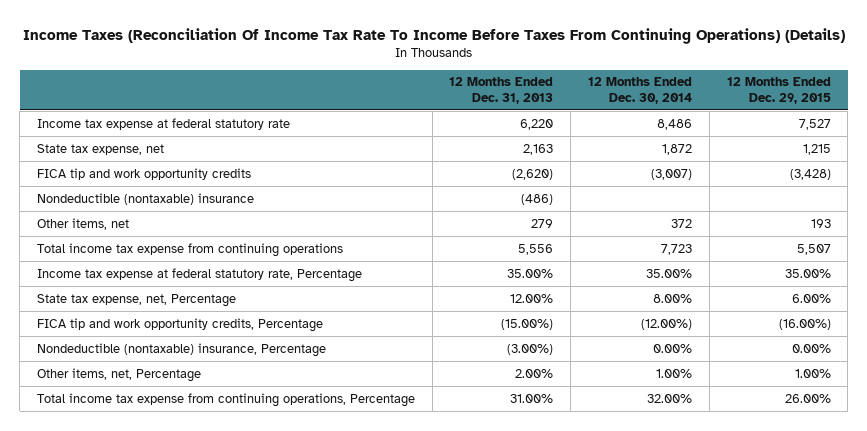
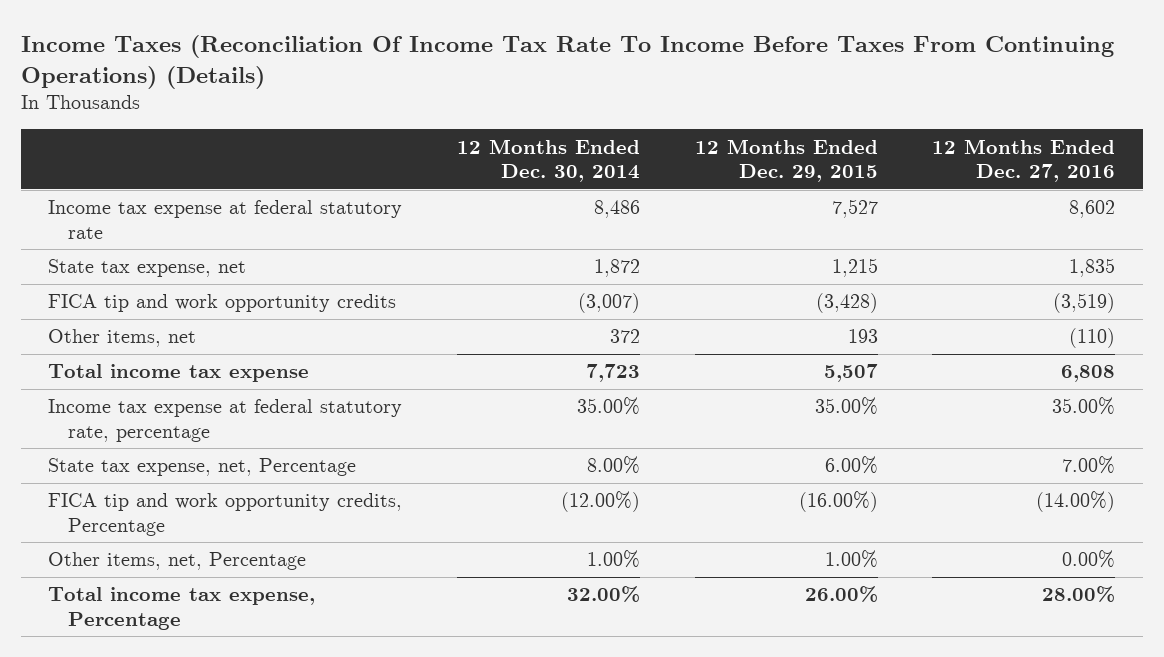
[449,77,554,104] 12 Months Ended Dec. 31, 2013 -> none
none -> [932,138,1116,183] 12 Months Ended Dec. 27, 2016
[36,192,254,205] Nondeductible (nontaxable) insurance -> none
[36,242,343,257] Total income tax expense from continuing operations -> [48,364,310,383] Total income tax expense
[36,267,362,282] Income tax expense at federal statutory rate, Percentage -> [48,399,403,442] Income tax expense at federal statutory rate, percentage
[36,342,326,357] Nondeductible (nontaxable) insurance, Percentage -> none
[36,392,415,407] Total income tax expense from continuing operations, Percentage -> [48,587,316,630] Total income tax expense, Percentage

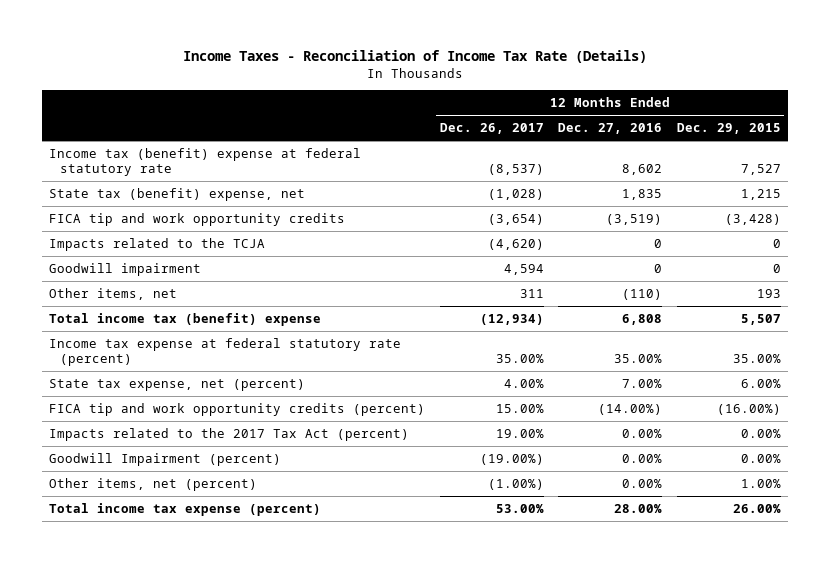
[20,34,1114,89] Income Taxes (Reconciliation Of Income Tax Rate To Income Before Taxes From Continuing Operations) (Details) -> [183,50,648,64] Income Taxes - Reconciliation of Income Tax Rate (Details)
[456,138,640,183] 12 Months Ended Dec. 30, 2014 -> none
none -> [439,123,544,135] Dec. 26, 2017
[48,200,403,239] Income tax expense at federal statutory rate -> [49,147,362,177] Income tax (benefit) expense at federal statutory rate
[48,259,247,278] State tax expense, net -> [49,187,306,201] State tax (benefit) expense, net
none -> [49,237,266,251] Impacts related to the TCJA
none -> [49,262,202,276] Goodwill impairment
[48,364,310,383] Total income tax expense -> [49,312,322,326] Total income tax (benefit) expense
[48,399,403,442] Income tax expense at federal statutory rate, percentage -> [49,337,402,367] Income tax expense at federal statutory rate (percent)
[48,458,357,477] State tax expense, net, Percentage -> [49,378,306,391] State tax expense, net (percent)
[48,493,403,536] FICA tip and work opportunity credits, Percentage -> [49,402,426,416] FICA tip and work opportunity credits (percent)
none -> [49,427,410,441] Impacts related to the 2017 Tax Act (percent)
none -> [49,452,282,466] Goodwill Impairment (percent)
[48,552,307,571] Other items, net, Percentage -> [49,477,258,491] Other items, net (percent)
[48,587,316,630] Total income tax expense, Percentage -> [49,502,322,516] Total income tax expense (percent)

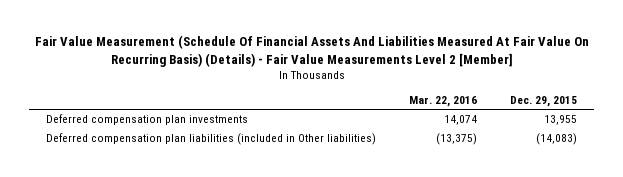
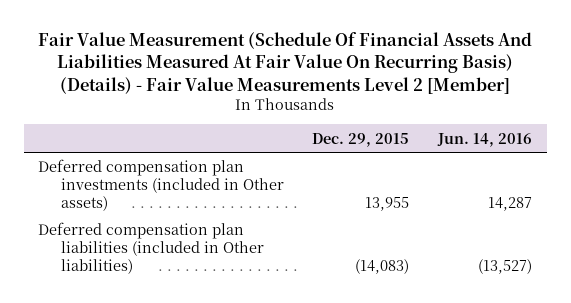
[409,95,478,107] Mar. 22, 2016 -> none
none -> [437,132,533,147] Jun. 14, 2016
[45,114,248,126] Deferred compensation plan investments -> [38,159,284,211] Deferred compensation plan investments (included in Other assets)

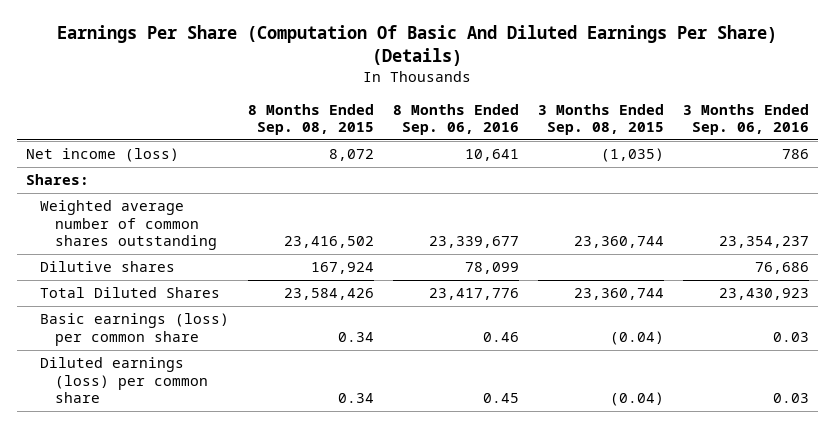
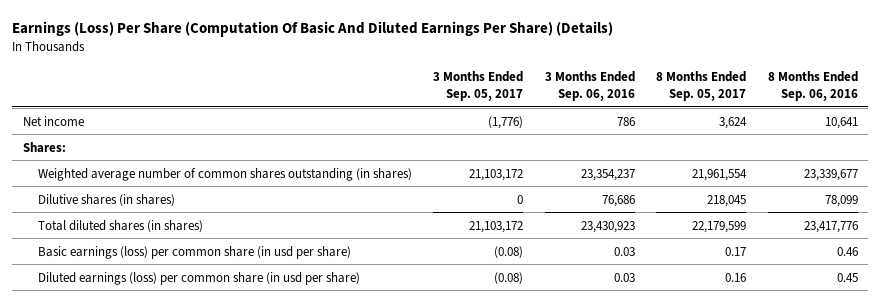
[57,25,778,67] Earnings Per Share (Computation Of Basic And Diluted Earnings Per Share) (Details) -> [12,20,614,37] Earnings (Loss) Per Share (Computation Of Basic And Diluted Earnings Per Share) (Details)
[248,103,375,136] 8 Months Ended Sep. 08, 2015 -> none
[537,103,664,136] 3 Months Ended Sep. 08, 2015 -> none
none -> [433,71,524,101] 3 Months Ended Sep. 05, 2017
none -> [656,71,747,101] 8 Months Ended Sep. 05, 2017
[26,148,180,163] Net income (loss) -> [22,115,84,126] Net income
[40,200,217,251] Weighted average number of common shares outstanding -> [38,167,413,181] Weighted average number of common shares outstanding (in shares)
[40,261,176,273] Dilutive shares -> [38,193,176,206] Dilutive shares (in shares)
[40,287,221,299] Total Diluted Shares -> [38,219,204,232] Total diluted shares (in shares)
[40,313,230,346] Basic earnings (loss) per common share -> [38,245,352,259] Basic earnings (loss) per common share (in usd per share)
[40,357,208,404] Diluted earnings (loss) per common share -> [38,271,361,285] Diluted earnings (loss) per common share (in usd per share)

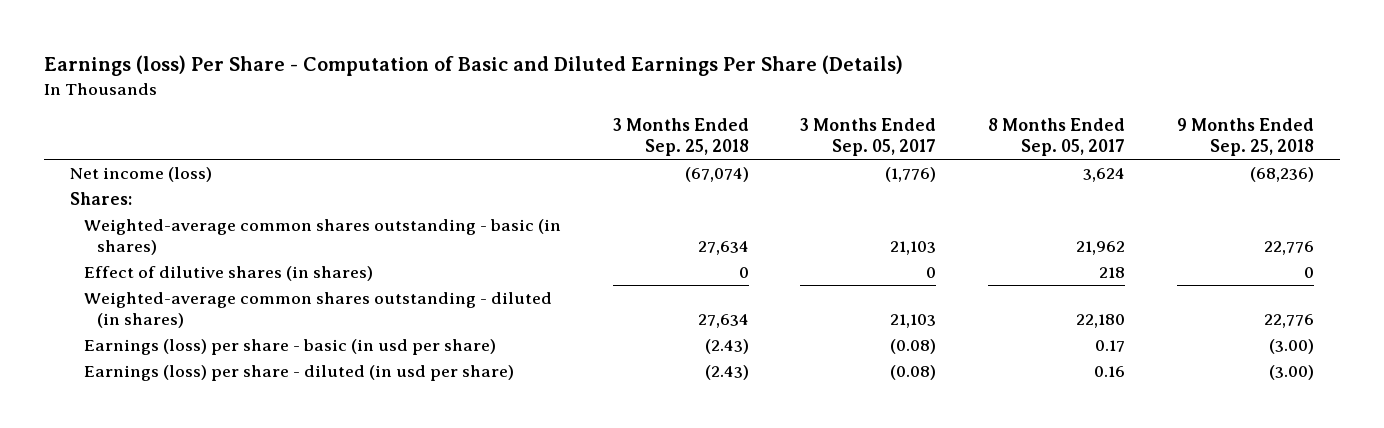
[12,20,614,37] Earnings (Loss) Per Share (Computation Of Basic And Diluted Earnings Per Share) (Details) -> [44,55,904,77] Earnings (loss) Per Share - Computation of Basic and Diluted Earnings Per Share (Details)
[544,71,635,101] 3 Months Ended Sep. 06, 2016 -> none
[767,71,858,101] 8 Months Ended Sep. 06, 2016 -> none
none -> [612,118,749,157] 3 Months Ended Sep. 25, 2018
none -> [1176,118,1314,157] 9 Months Ended Sep. 25, 2018
[22,115,84,126] Net income -> [70,167,213,183] Net income (loss)
[38,167,413,181] Weighted average number of common shares outstanding (in shares) -> [83,219,561,256] Weighted-average common shares outstanding - basic (in shares)
[469,168,524,181] 21,103,172 -> [890,241,937,256] 21,103
[692,168,748,181] 21,961,554 -> [1076,241,1126,256] 21,962
[38,193,176,206] Dilutive shares (in shares) -> [83,266,373,282] Effect of dilutive shares (in shares)
[707,194,747,207] 218,045 -> [1099,267,1126,279] 218
[38,219,204,232] Total diluted shares (in shares) -> [83,292,552,329] Weighted-average common shares outstanding - diluted (in shares)
[469,220,524,233] 21,103,172 -> [890,314,937,329] 21,103
[692,220,747,233] 22,179,599 -> [1076,314,1126,329] 22,180
[38,245,352,259] Basic earnings (loss) per common share (in usd per share) -> [83,339,496,356] Earnings (loss) per share - basic (in usd per share)
[38,271,361,285] Diluted earnings (loss) per common share (in usd per share) -> [83,365,514,382] Earnings (loss) per share - diluted (in usd per share)

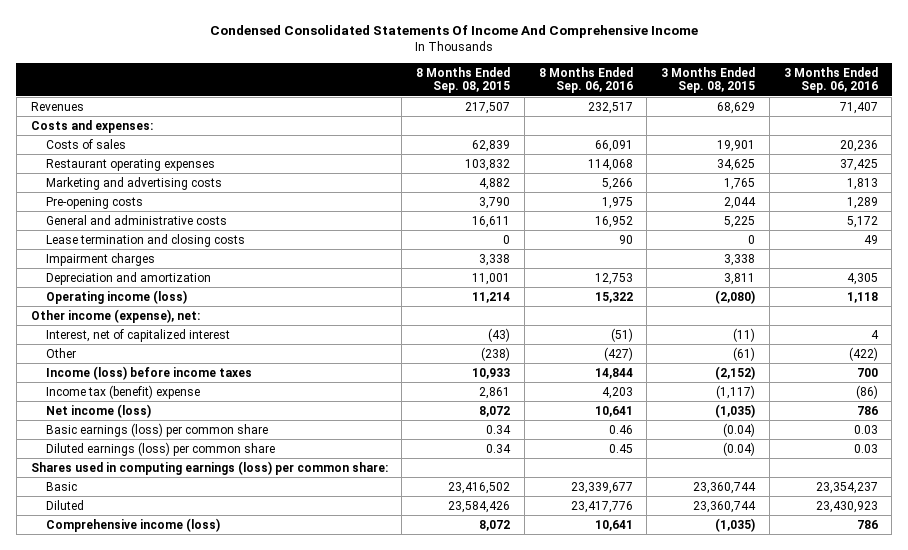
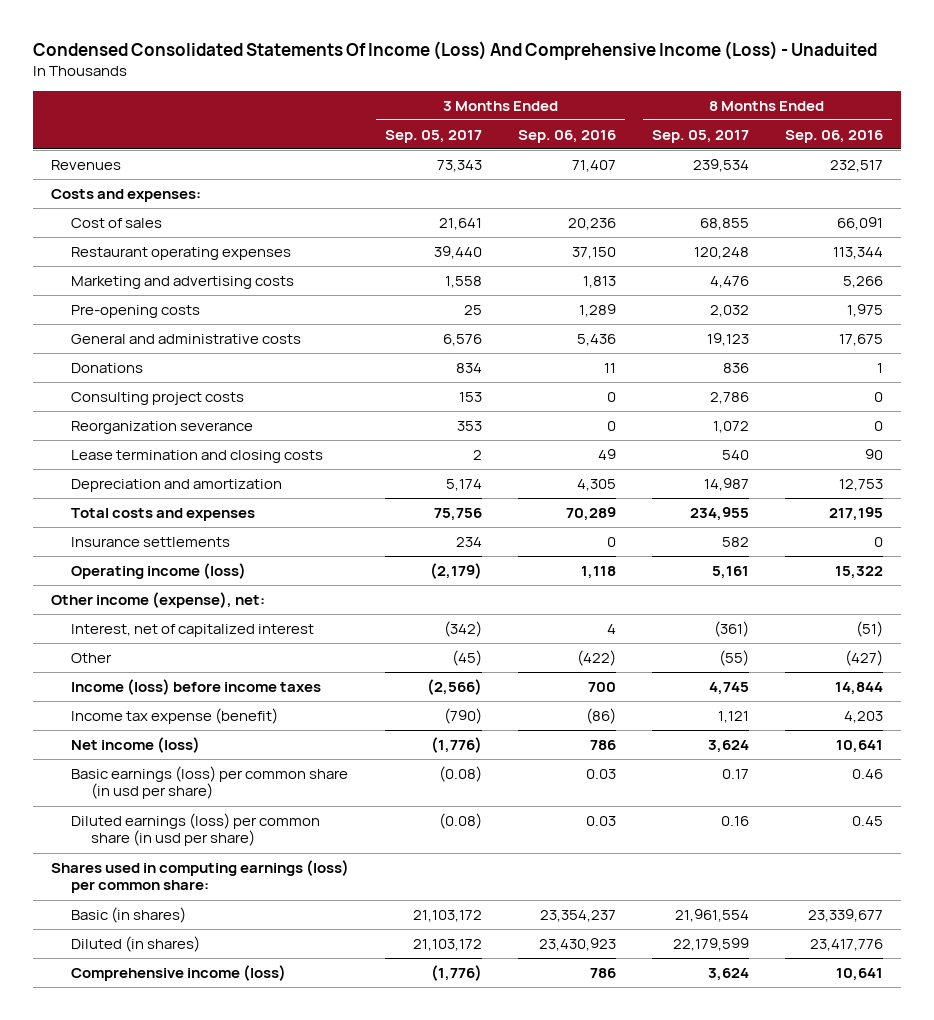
[210,24,699,38] Condensed Consolidated Statements Of Income And Comprehensive Income -> [33,41,878,61] Condensed Consolidated Statements Of Income (Loss) And Comprehensive Income (Loss) - Unaduited
[416,66,511,94] 8 Months Ended Sep. 08, 2015 -> none
[661,66,756,94] 3 Months Ended Sep. 08, 2015 -> none
none -> [385,129,483,143] Sep. 05, 2017
none -> [651,129,749,143] Sep. 05, 2017
[46,138,127,149] Costs of sales -> [71,217,163,228] Cost of sales
[587,158,633,171] 114,068 -> [832,246,883,259] 113,344
[839,158,878,171] 37,425 -> [572,246,617,259] 37,150
[594,215,633,228] 16,952 -> [838,333,883,346] 17,675
[846,215,878,228] 5,172 -> [577,333,617,346] 5,436
none -> [71,362,144,373] Donations
none -> [71,391,245,405] Consulting project costs
none -> [71,420,254,434] Reorganization severance
[46,252,156,266] Impairment charges -> none
none -> [71,507,256,521] Total costs and expenses
none -> [71,536,231,547] Insurance settlements
[46,384,201,399] Income tax (benefit) expense -> [71,707,279,724] Income tax expense (benefit)
[46,422,269,437] Basic earnings (loss) per common share -> [71,765,349,800] Basic earnings (loss) per common share (in usd per share)
[46,441,276,456] Diluted earnings (loss) per common share -> [71,812,321,847] Diluted earnings (loss) per common share (in usd per share)
[46,481,78,491] Basic -> [71,906,187,923] Basic (in shares)
[46,499,85,510] Diluted -> [71,935,201,952] Diluted (in shares)

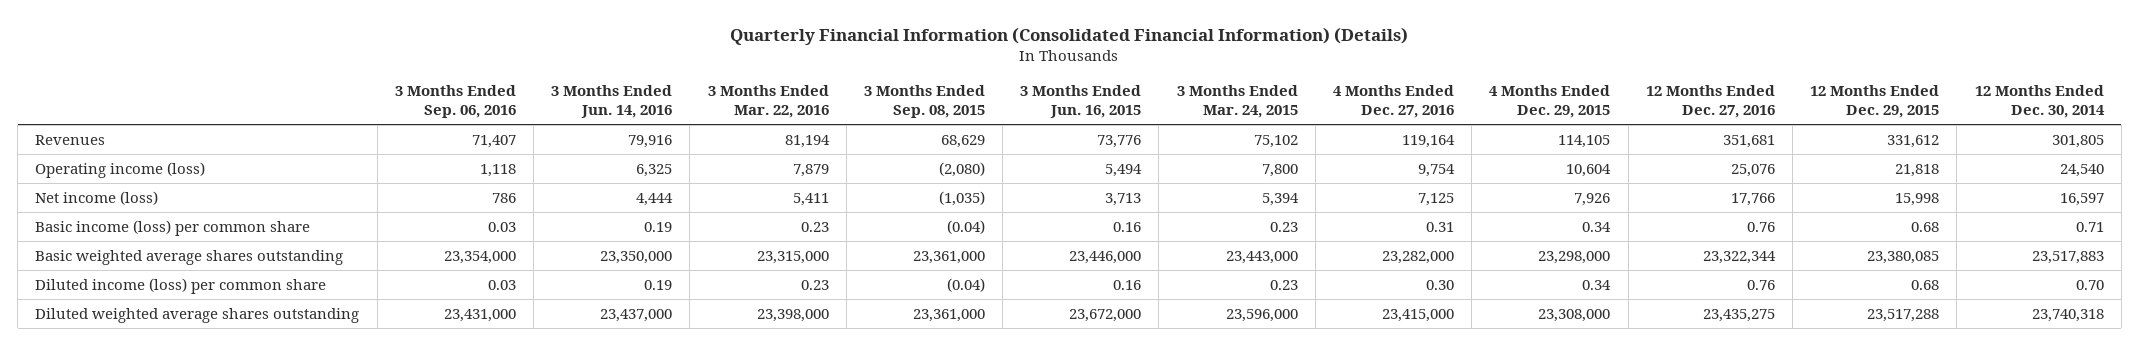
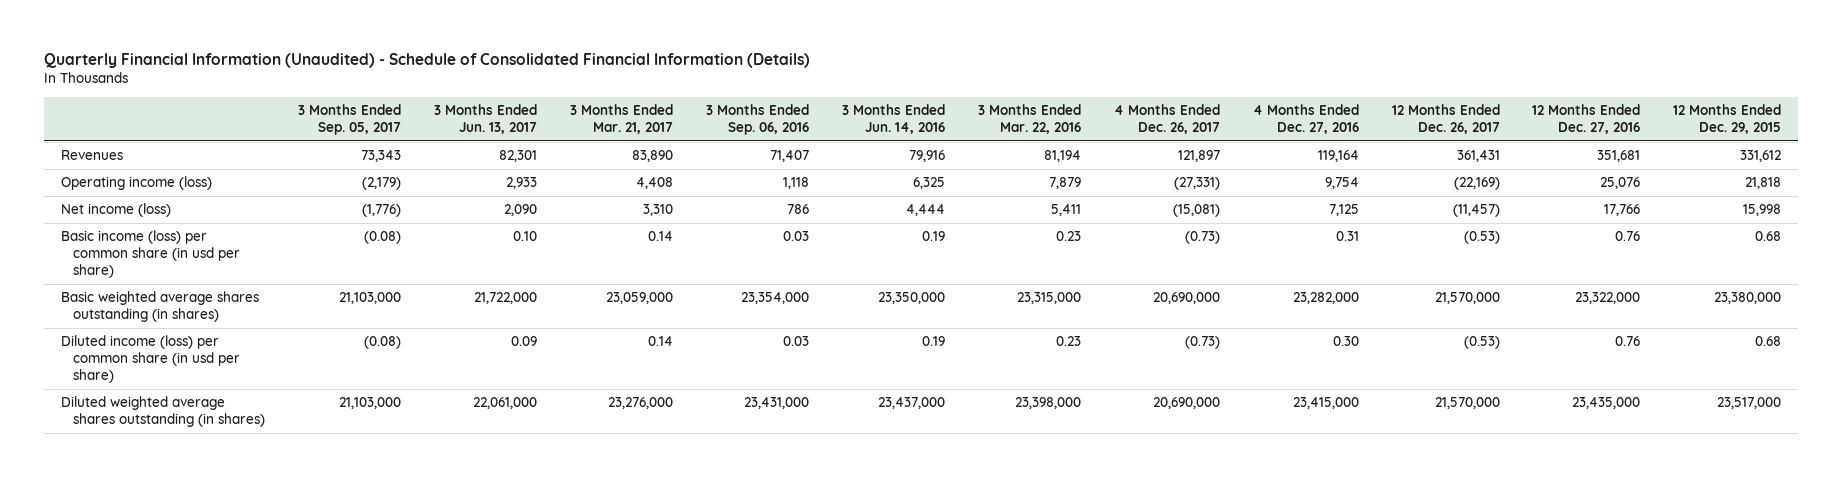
[730,26,1409,45] Quarterly Financial Information (Consolidated Financial Information) (Details) -> [44,53,811,69] Quarterly Financial Information (Unaudited) - Schedule of Consolidated Financial Information (Details)
[863,84,985,119] 3 Months Ended Sep. 08, 2015 -> none
[1020,84,1142,119] 3 Months Ended Jun. 16, 2015 -> none
[1176,84,1298,119] 3 Months Ended Mar. 24, 2015 -> none
[1489,84,1611,119] 4 Months Ended Dec. 29, 2015 -> none
[1974,84,2105,119] 12 Months Ended Dec. 30, 2014 -> none
none -> [297,104,401,135] 3 Months Ended Sep. 05, 2017
none -> [433,104,537,134] 3 Months Ended Jun. 13, 2017
none -> [569,104,673,134] 3 Months Ended Mar. 21, 2017
none -> [1113,104,1220,134] 4 Months Ended Dec. 26, 2017
none -> [1391,104,1500,134] 12 Months Ended Dec. 26, 2017
[35,220,311,237] Basic income (loss) per common share -> [60,230,240,278] Basic income (loss) per common share (in usd per share)
[35,250,344,266] Basic weighted average shares outstanding -> [60,291,259,323] Basic weighted average shares outstanding (in shares)
[1702,251,1776,265] 23,322,344 -> [1575,292,1641,305] 23,322,000
[1867,251,1940,265] 23,380,085 -> [1714,292,1782,305] 23,380,000
[35,278,327,295] Diluted income (loss) per common share -> [60,335,240,383] Diluted income (loss) per common share (in usd per share)
[35,308,360,324] Diluted weighted average shares outstanding -> [60,396,265,428] Diluted weighted average shares outstanding (in shares)
[1702,309,1775,323] 23,435,275 -> [1572,397,1641,410] 23,435,000
[1867,309,1940,323] 23,517,288 -> [1717,397,1782,410] 23,517,000

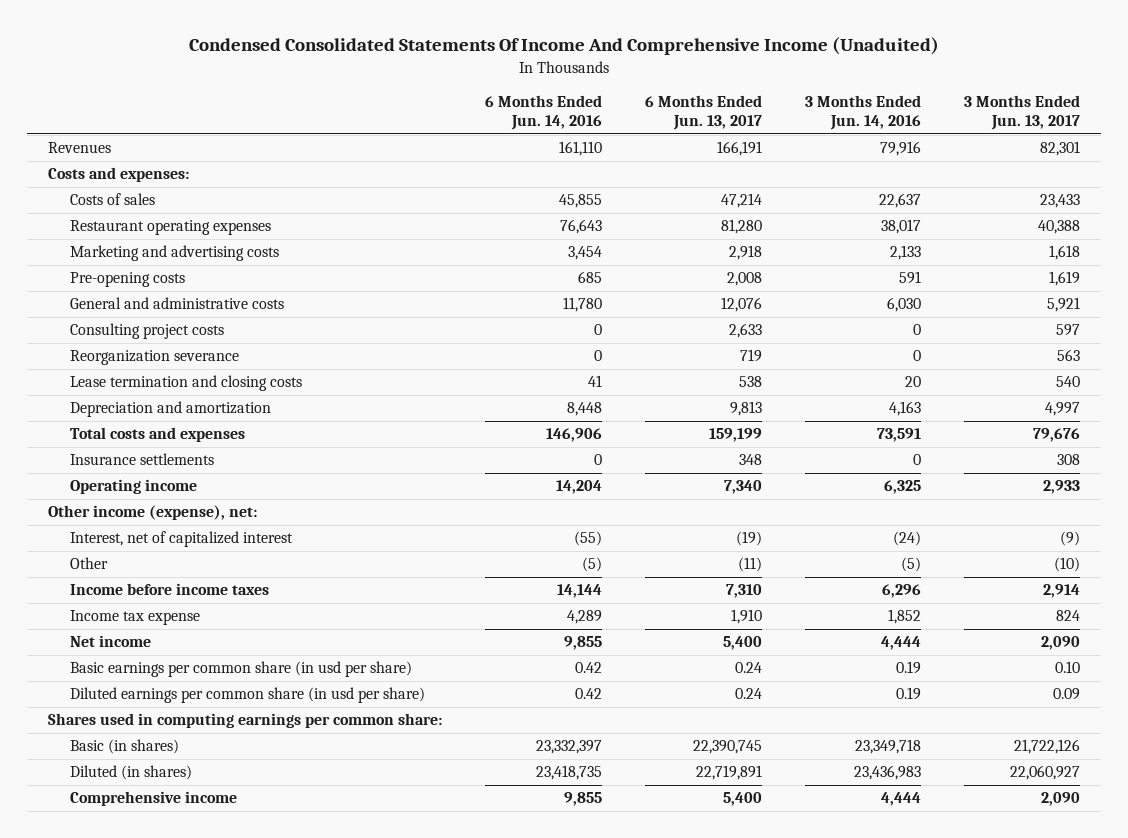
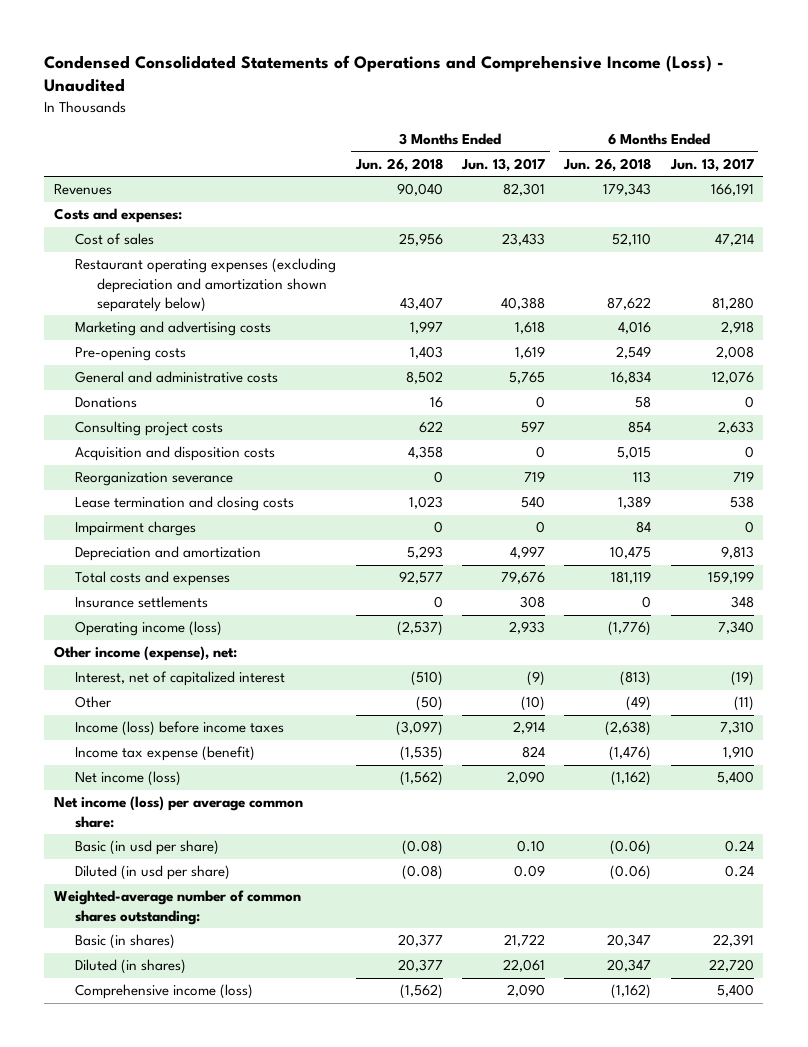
[189,37,940,56] Condensed Consolidated Statements Of Income And Comprehensive Income (Unaduited) -> [44,54,725,93] Condensed Consolidated Statements of Operations and Comprehensive Income (Loss) - Unaudited
[485,95,603,131] 6 Months Ended Jun. 14, 2016 -> none
[805,95,922,131] 3 Months Ended Jun. 14, 2016 -> none
none -> [354,157,443,172] Jun. 26, 2018
none -> [563,157,652,172] Jun. 26, 2018
[70,193,156,206] Costs of sales -> [75,233,155,246] Cost of sales
[70,220,272,236] Restaurant operating expenses -> [75,258,337,313] Restaurant operating expenses (excluding depreciation and amortization shown separately below)
[1046,297,1080,313] 5,921 -> [509,372,546,385] 5,765
none -> [75,397,138,409] Donations
none -> [75,446,276,462] Acquisition and disposition costs
[1056,349,1080,362] 563 -> [524,471,546,483] 719
none -> [75,521,197,537] Impairment charges
[70,479,198,495] Operating income -> [75,621,223,637] Operating income (loss)
[70,583,270,596] Income before income taxes -> [75,721,285,737] Income (loss) before income taxes
[70,610,201,626] Income tax expense -> [75,746,256,762] Income tax expense (benefit)
[70,635,152,648] Net income -> [75,771,182,787] Net income (loss)
none -> [54,796,304,828] Net income (loss) per average common share:
[70,661,413,678] Basic earnings per common share (in usd per share) -> [75,840,220,856] Basic (in usd per share)
[70,687,426,704] Diluted earnings per common share (in usd per share) -> [75,865,231,881] Diluted (in usd per share)
[48,713,443,729] Shares used in computing earnings per common share: -> [54,890,302,925] Weighted-average number of common shares outstanding:
[693,740,763,755] 22,390,745 -> [712,934,754,948] 22,391
[1013,739,1080,755] 21,722,126 -> [504,934,546,948] 21,722
[696,765,763,781] 22,719,891 -> [708,959,754,973] 22,720
[1009,765,1080,781] 22,060,927 -> [503,959,546,973] 22,061
[70,791,238,807] Comprehensive income -> [75,984,254,1000] Comprehensive income (loss)

